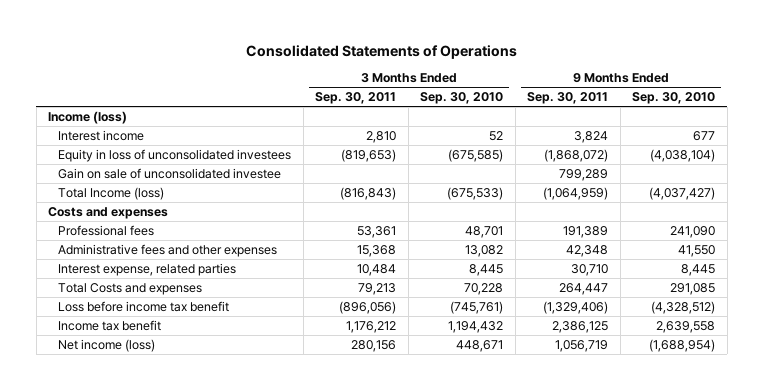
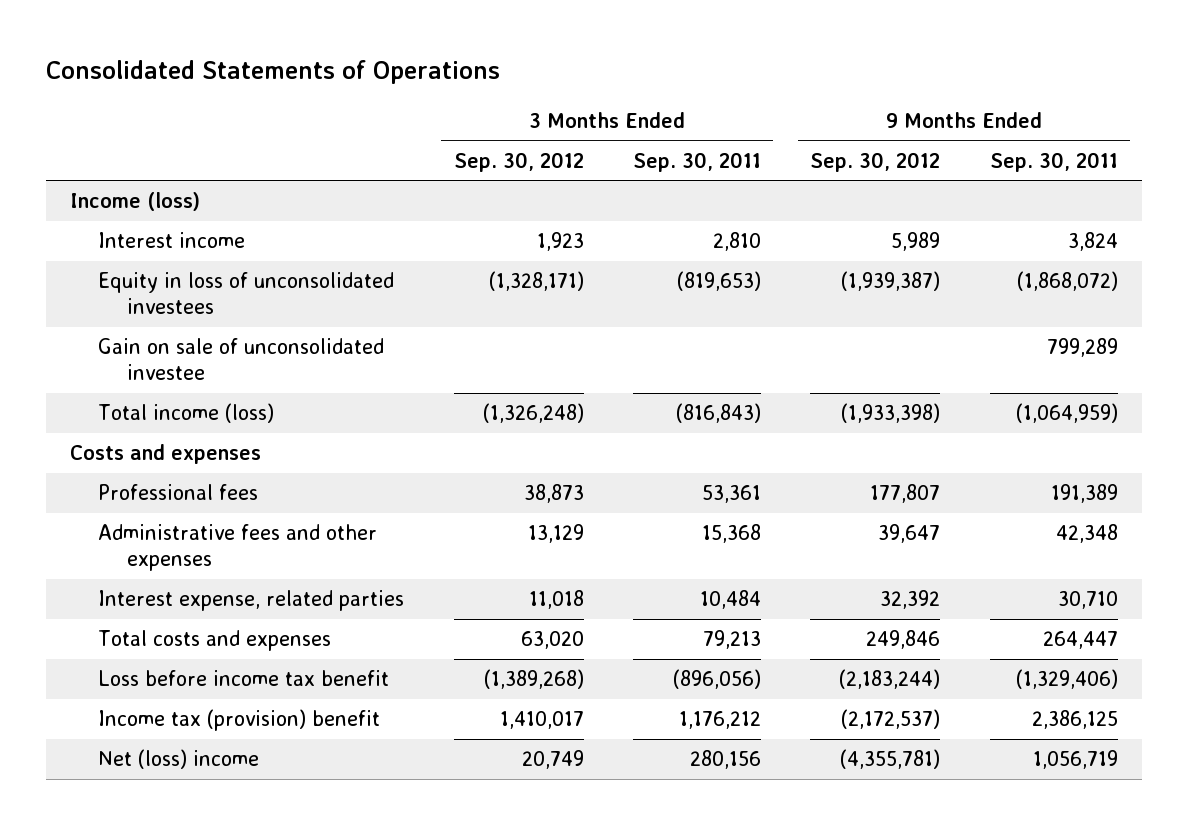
[420,92,504,105] Sep. 30, 2010 -> none
[632,92,716,105] Sep. 30, 2010 -> none
none -> [453,151,584,172] Sep. 30, 2012
none -> [810,151,941,172] Sep. 30, 2012
[58,186,165,200] Total Income (loss) -> [98,403,275,424] Total income (loss)
[58,282,203,295] Total Costs and expenses -> [98,630,332,652] Total costs and expenses
[58,319,162,331] Income tax benefit -> [98,709,381,732] Income tax (provision) benefit
[58,338,156,352] Net income (loss) -> [98,749,260,770] Net (loss) income

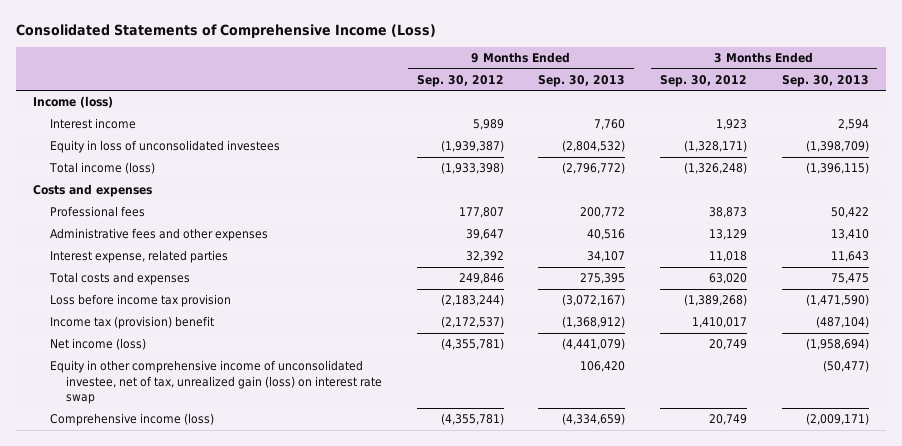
[45,60,500,85] Consolidated Statements of Operations -> [16,23,437,38] Consolidated Statements of Comprehensive Income (Loss)
[633,151,762,172] Sep. 30, 2011 -> none
[989,151,1118,172] Sep. 30, 2011 -> none
none -> [538,74,626,87] Sep. 30, 2013
none -> [781,74,869,87] Sep. 30, 2013
[98,338,385,381] Gain on sale of unconsolidated investee -> none
[98,670,390,687] Loss before income tax benefit -> [49,294,231,308] Loss before income tax provision
[98,749,260,770] Net (loss) income -> [49,338,146,351] Net income (loss)
none -> [49,360,383,405] Equity in other comprehensive income of unconsolidated investee, net of tax, unrealized gain (loss) on interest rate swap
none -> [49,413,214,427] Comprehensive income (loss)

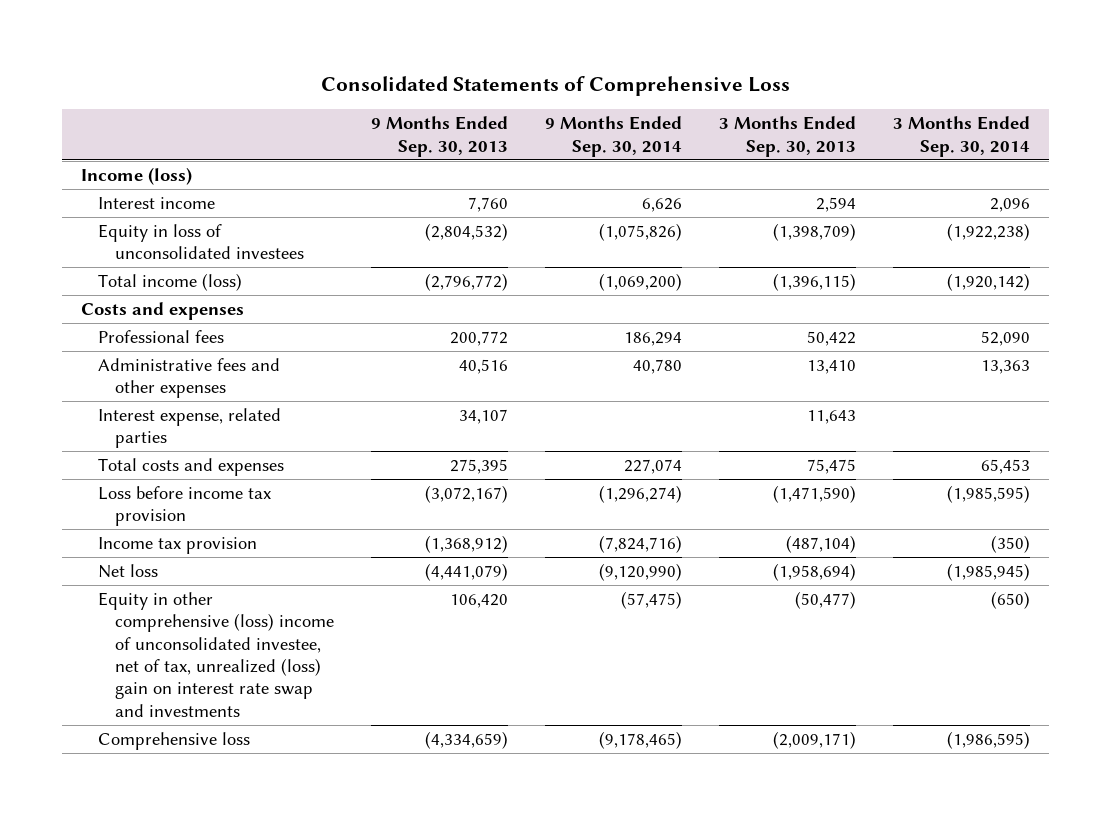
[16,23,437,38] Consolidated Statements of Comprehensive Income (Loss) -> [320,76,790,97] Consolidated Statements of Comprehensive Loss
[416,74,504,87] Sep. 30, 2012 -> none
[659,74,747,87] Sep. 30, 2012 -> none
none -> [544,116,682,157] 9 Months Ended Sep. 30, 2014
none -> [893,116,1031,157] 3 Months Ended Sep. 30, 2014
[49,316,214,330] Income tax (provision) benefit -> [97,537,257,555] Income tax provision
[49,338,146,351] Net income (loss) -> [97,564,158,579] Net loss
[49,360,383,405] Equity in other comprehensive income of unconsolidated investee, net of tax, unrealized gain (loss) on interest rate swap -> [97,592,334,717] Equity in other comprehensive (loss) income of unconsolidated investee, net of tax, unrealized (loss) gain on interest rate swap and investments
[49,413,214,427] Comprehensive income (loss) -> [97,732,250,751] Comprehensive loss

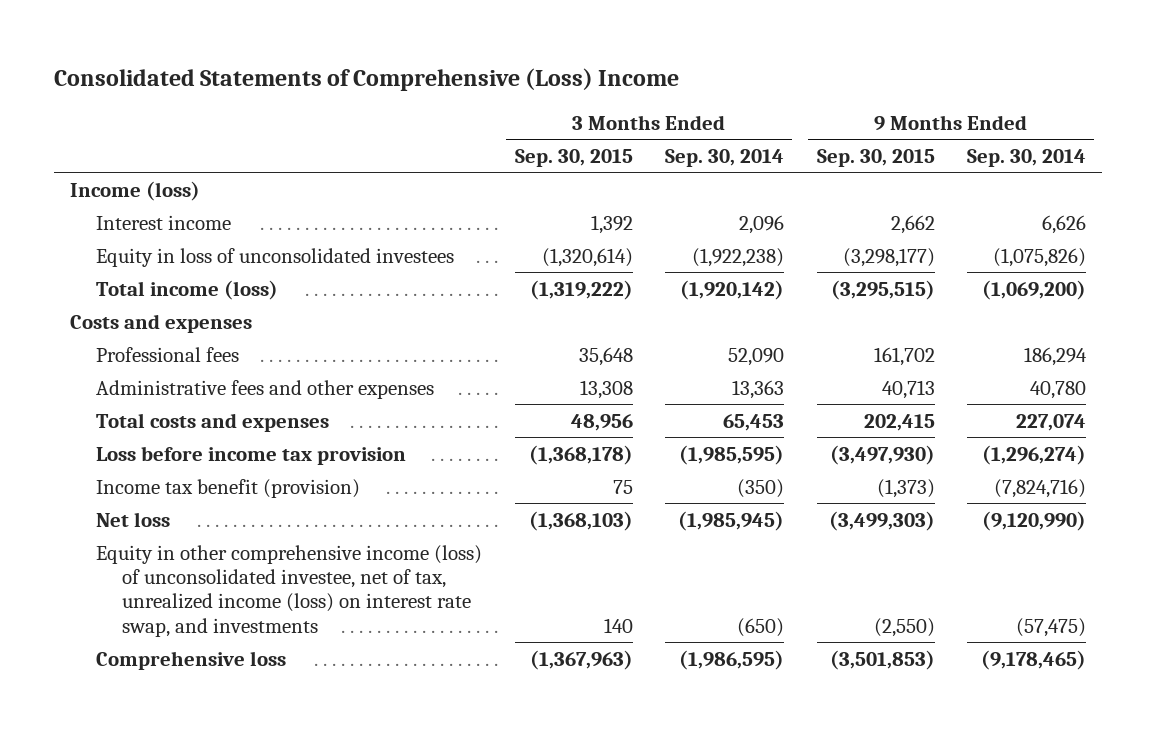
[320,76,790,97] Consolidated Statements of Comprehensive Loss -> [53,67,679,91] Consolidated Statements of Comprehensive (Loss) Income
[370,116,508,157] 9 Months Ended Sep. 30, 2013 -> none
[719,116,857,157] 3 Months Ended Sep. 30, 2013 -> none
none -> [514,148,633,167] Sep. 30, 2015
none -> [816,148,935,167] Sep. 30, 2015
[97,408,281,449] Interest expense, related parties -> none
[97,537,257,555] Income tax provision -> [96,478,361,498] Income tax benefit (provision)
[97,592,334,717] Equity in other comprehensive (loss) income of unconsolidated investee, net of tax, unrealized (loss) gain on interest rate swap and investments -> [96,544,483,637] Equity in other comprehensive income (loss) of unconsolidated investee, net of tax, unrealized income (loss) on interest rate swap, and investments

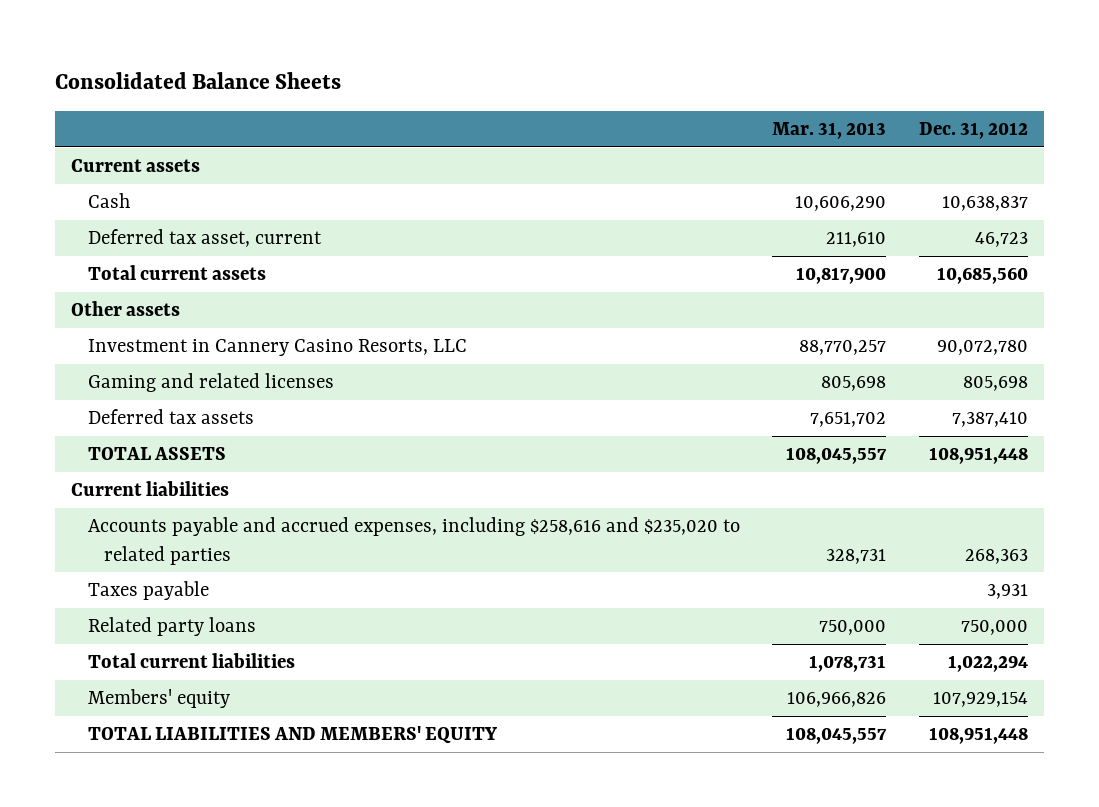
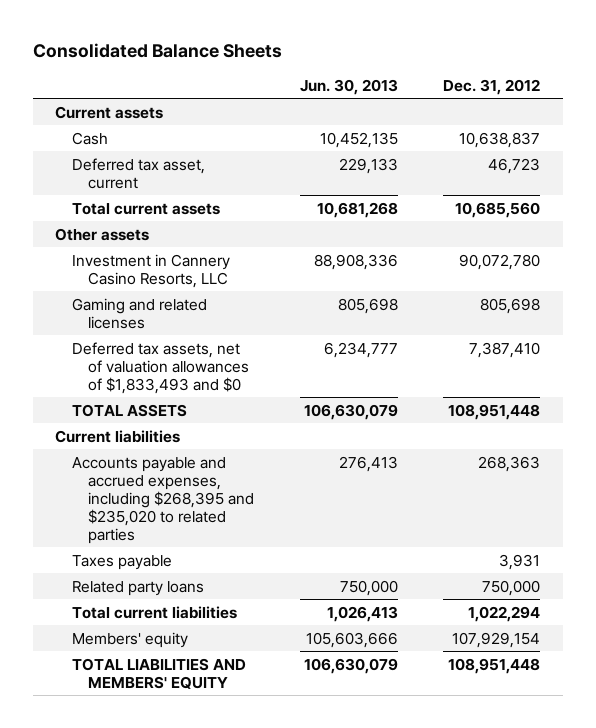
[772,122,887,140] Mar. 31, 2013 -> none
none -> [299,78,398,95] Jun. 30, 2013
[87,409,254,425] Deferred tax assets -> [71,341,250,394] Deferred tax assets, net of valuation allowances of $1,833,493 and $0
[87,517,740,565] Accounts payable and accrued expenses, including $258,616 and $235,020 to related parties -> [71,456,255,545] Accounts payable and accrued expenses, including $268,395 and $235,020 to related parties

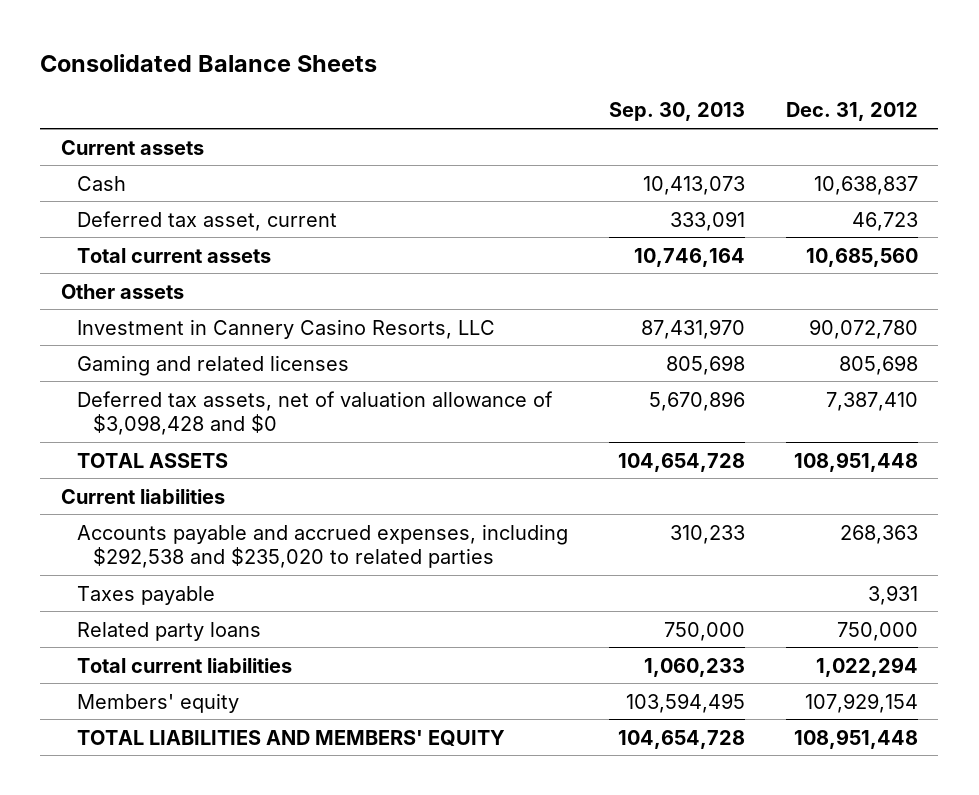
[299,78,398,95] Jun. 30, 2013 -> none
none -> [608,102,745,122] Sep. 30, 2013
[71,341,250,394] Deferred tax assets, net of valuation allowances of $1,833,493 and $0 -> [76,390,553,435] Deferred tax assets, net of valuation allowance of $3,098,428 and $0
[71,456,255,545] Accounts payable and accrued expenses, including $268,395 and $235,020 to related parties -> [76,523,568,568] Accounts payable and accrued expenses, including $292,538 and $235,020 to related parties

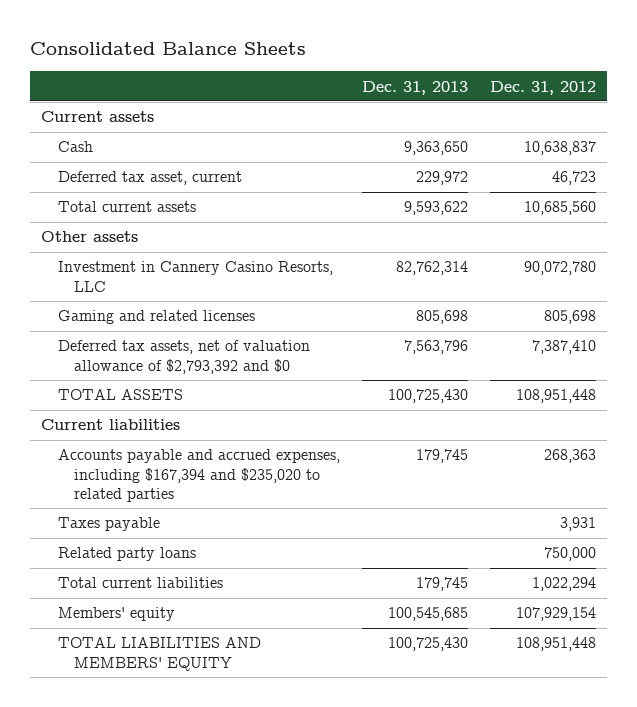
[608,102,745,122] Sep. 30, 2013 -> none
none -> [361,80,468,95] Dec. 31, 2013
[76,390,553,435] Deferred tax assets, net of valuation allowance of $3,098,428 and $0 -> [57,340,310,374] Deferred tax assets, net of valuation allowance of $2,793,392 and $0
[76,523,568,568] Accounts payable and accrued expenses, including $292,538 and $235,020 to related parties -> [57,449,340,502] Accounts payable and accrued expenses, including $167,394 and $235,020 to related parties

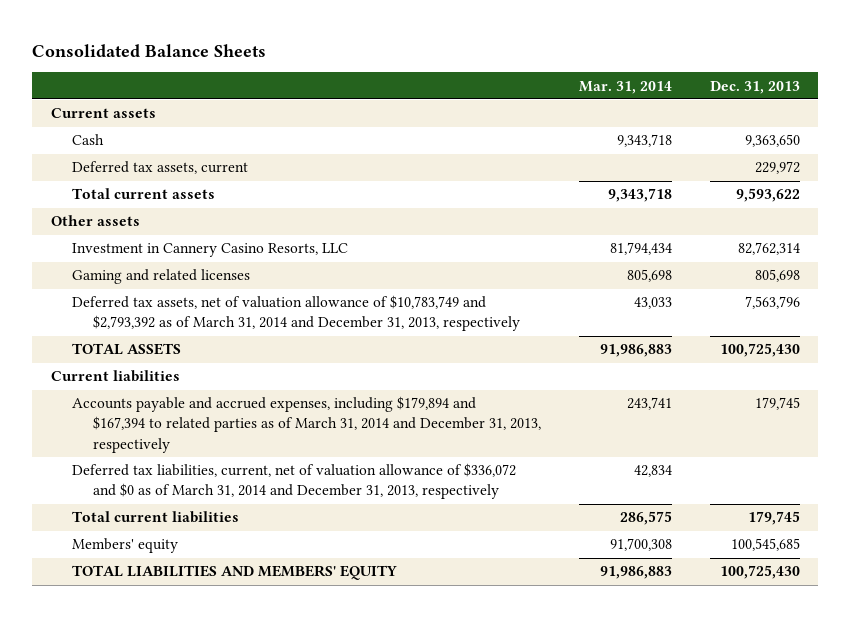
[489,80,596,95] Dec. 31, 2012 -> none
none -> [578,80,672,94] Mar. 31, 2014
[57,171,242,186] Deferred tax asset, current -> [72,161,249,175] Deferred tax assets, current
[57,340,310,374] Deferred tax assets, net of valuation allowance of $2,793,392 and $0 -> [72,295,521,332] Deferred tax assets, net of valuation allowance of $10,783,749 and $2,793,392 as of March 31, 2014 and December 31, 2013, respectively
[57,517,160,532] Taxes payable -> none
[57,547,196,562] Related party loans -> none
[57,449,340,502] Accounts payable and accrued expenses, including $167,394 and $235,020 to related parties -> [72,396,542,453] Accounts payable and accrued expenses, including $179,894 and $167,394 to related parties as of March 31, 2014 and December 31, 2013, respectively
none -> [72,463,517,500] Deferred tax liabilities, current, net of valuation allowance of $336,072 and $0 as of March 31, 2014 and December 31, 2013, respectively

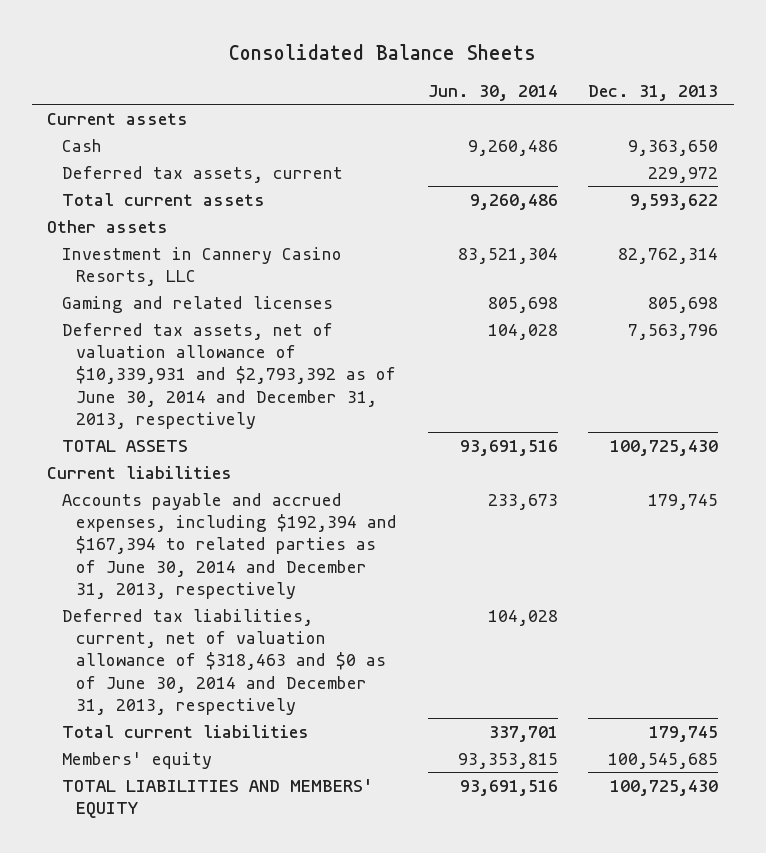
[578,80,672,94] Mar. 31, 2014 -> none
none -> [427,85,558,102] Jun. 30, 2014
[72,295,521,332] Deferred tax assets, net of valuation allowance of $10,783,749 and $2,793,392 as of March 31, 2014 and December 31, 2013, respectively -> [61,322,397,430] Deferred tax assets, net of valuation allowance of $10,339,931 and $2,793,392 as of June 30, 2014 and December 31, 2013, respectively
[72,396,542,453] Accounts payable and accrued expenses, including $179,894 and $167,394 to related parties as of March 31, 2014 and December 31, 2013, respectively -> [61,492,398,600] Accounts payable and accrued expenses, including $192,394 and $167,394 to related parties as of June 30, 2014 and December 31, 2013, respectively
[72,463,517,500] Deferred tax liabilities, current, net of valuation allowance of $336,072 and $0 as of March 31, 2014 and December 31, 2013, respectively -> [61,608,387,716] Deferred tax liabilities, current, net of valuation allowance of $318,463 and $0 as of June 30, 2014 and December 31, 2013, respectively

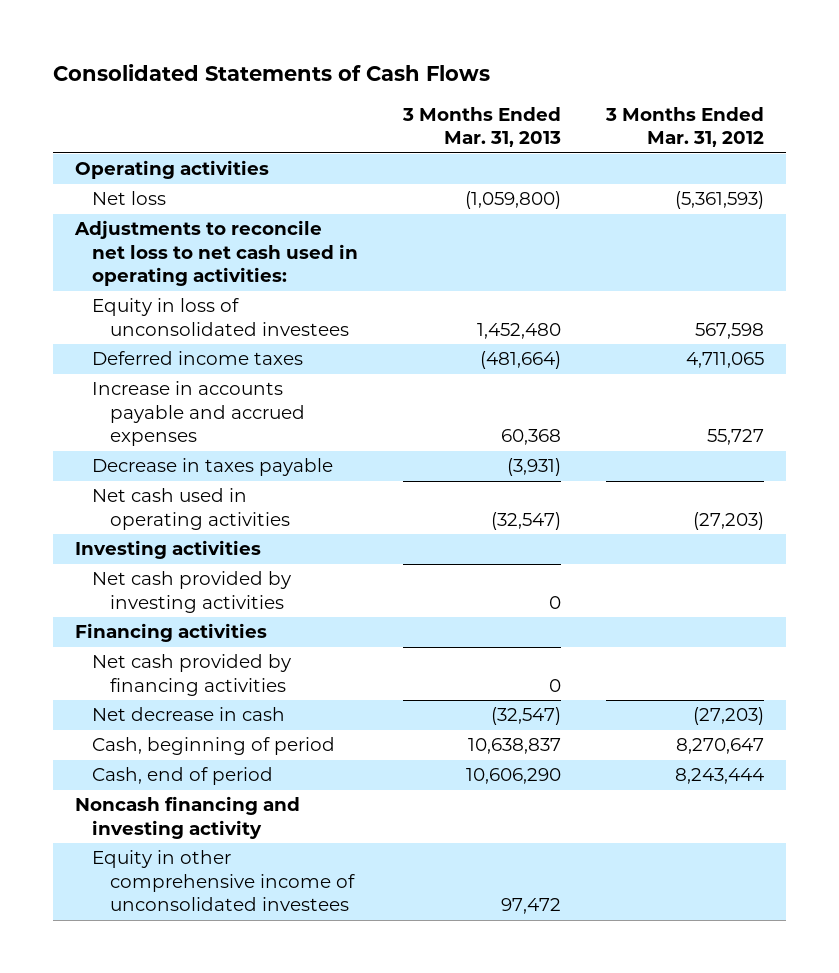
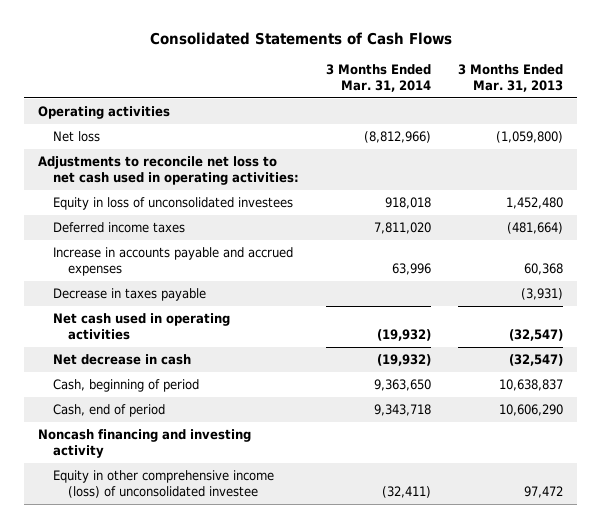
[604,106,764,148] 3 Months Ended Mar. 31, 2012 -> none
none -> [326,63,432,92] 3 Months Ended Mar. 31, 2014
[74,540,261,560] Investing activities -> none
[92,571,292,613] Net cash provided by investing activities -> none
[74,623,267,643] Financing activities -> none
[92,654,292,696] Net cash provided by financing activities -> none
[92,850,355,912] Equity in other comprehensive income of unconsolidated investees -> [53,470,275,499] Equity in other comprehensive income (loss) of unconsolidated investee

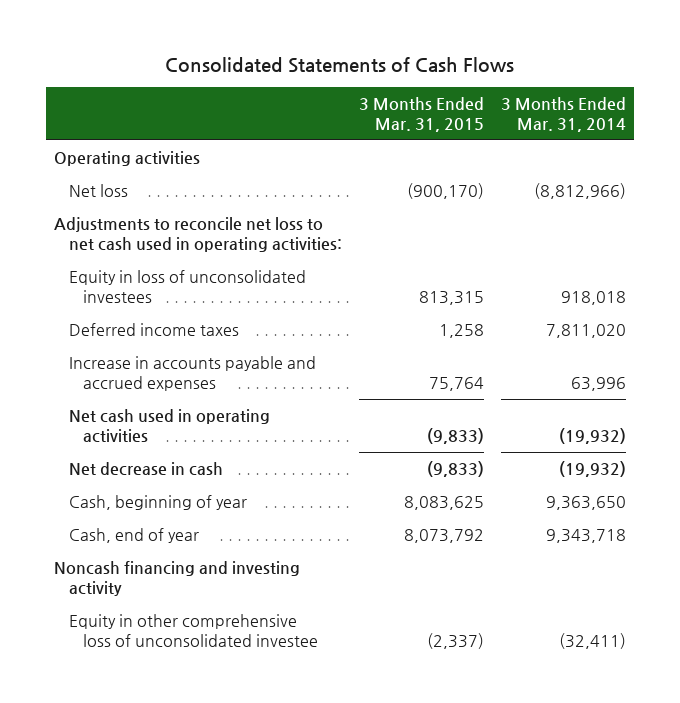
[458,63,564,92] 3 Months Ended Mar. 31, 2013 -> none
none -> [358,96,484,132] 3 Months Ended Mar. 31, 2015
[53,288,207,302] Decrease in taxes payable -> none
[53,379,200,393] Cash, beginning of period -> [68,495,247,511] Cash, beginning of year
[53,404,166,418] Cash, end of period -> [68,528,199,544] Cash, end of year
[53,470,275,499] Equity in other comprehensive income (loss) of unconsolidated investee -> [68,614,319,648] Equity in other comprehensive loss of unconsolidated investee

